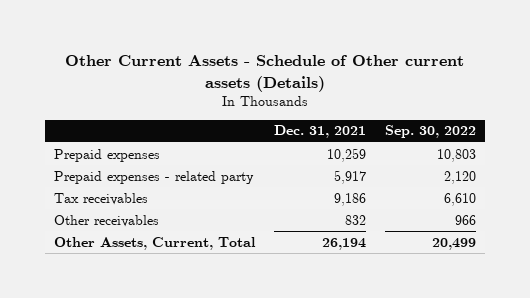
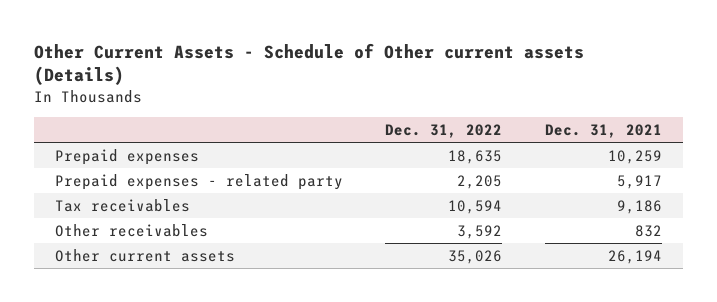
[384,125,476,139] Sep. 30, 2022 -> none
none -> [385,124,503,139] Dec. 31, 2022
[54,236,257,250] Other Assets, Current, Total -> [55,248,236,262] Other current assets

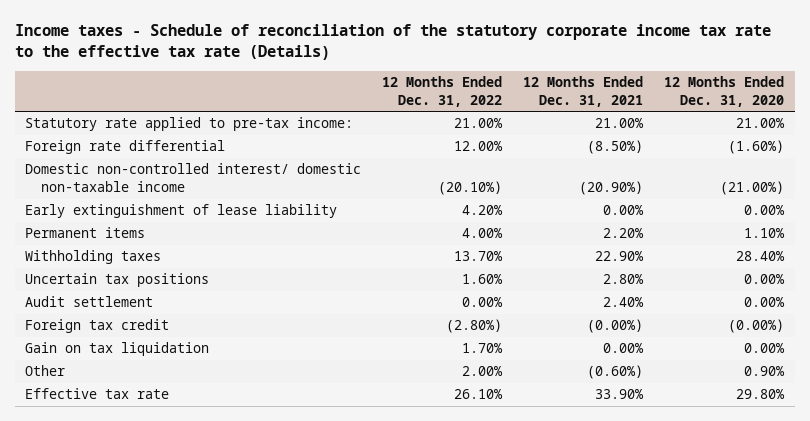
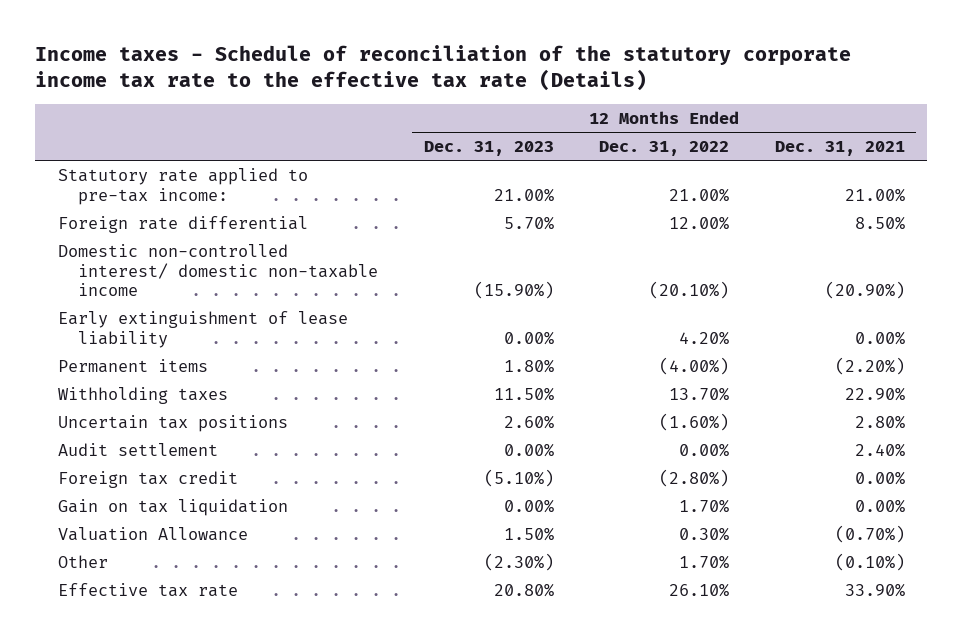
[664,76,785,107] 12 Months Ended Dec. 31, 2020 -> none
none -> [423,141,554,157] Dec. 31, 2023
[587,140,644,155] (8.50%) -> [854,215,905,230] 8.50%
[462,228,504,239] 4.00% -> [659,356,730,375] (4.00%)
[603,228,645,239] 2.20% -> [834,356,905,375] (2.20%)
[462,274,504,285] 1.60% -> [659,412,730,431] (1.60%)
[587,319,644,334] (0.00%) -> [854,470,905,485] 0.00%
none -> [57,526,248,541] Valuation Allowance
[462,366,504,377] 2.00% -> [679,554,730,569] 1.70%
[587,365,644,380] (0.60%) -> [834,552,905,571] (0.10%)

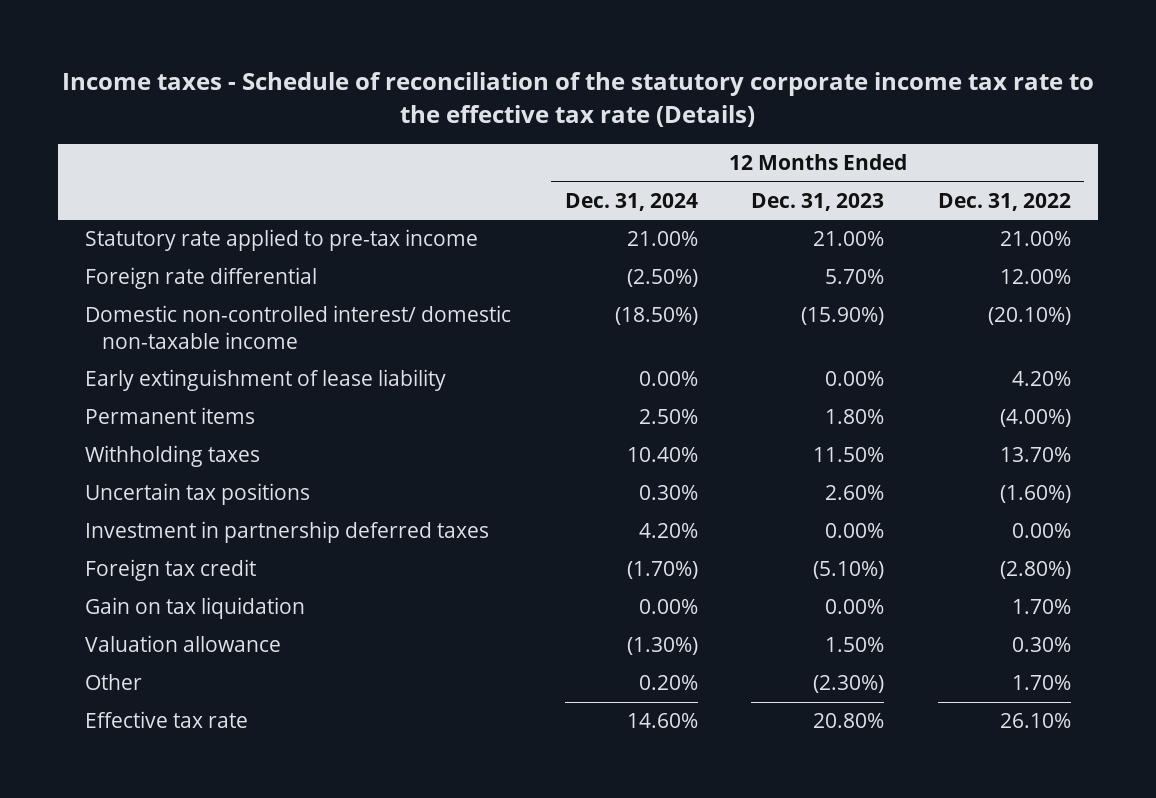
[774,141,905,157] Dec. 31, 2021 -> none
none -> [564,192,698,211] Dec. 31, 2024
[57,167,308,205] Statutory rate applied to pre-tax income: -> [84,229,478,252] Statutory rate applied to pre-tax income
[57,442,218,456] Audit settlement -> none
none -> [84,521,489,544] Investment in partnership deferred taxes
[57,526,248,541] Valuation Allowance -> [84,635,281,653] Valuation allowance

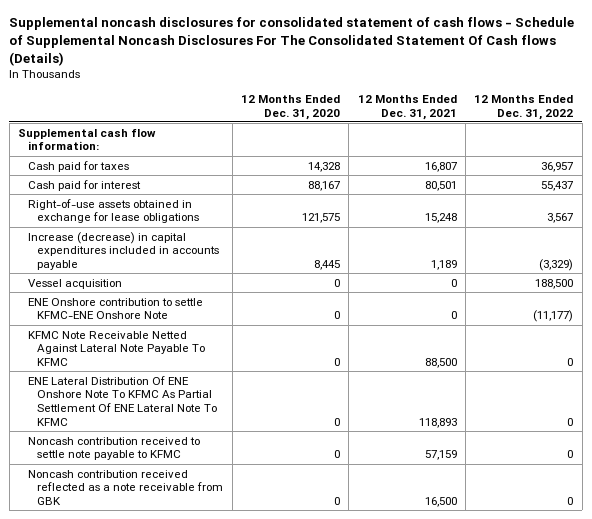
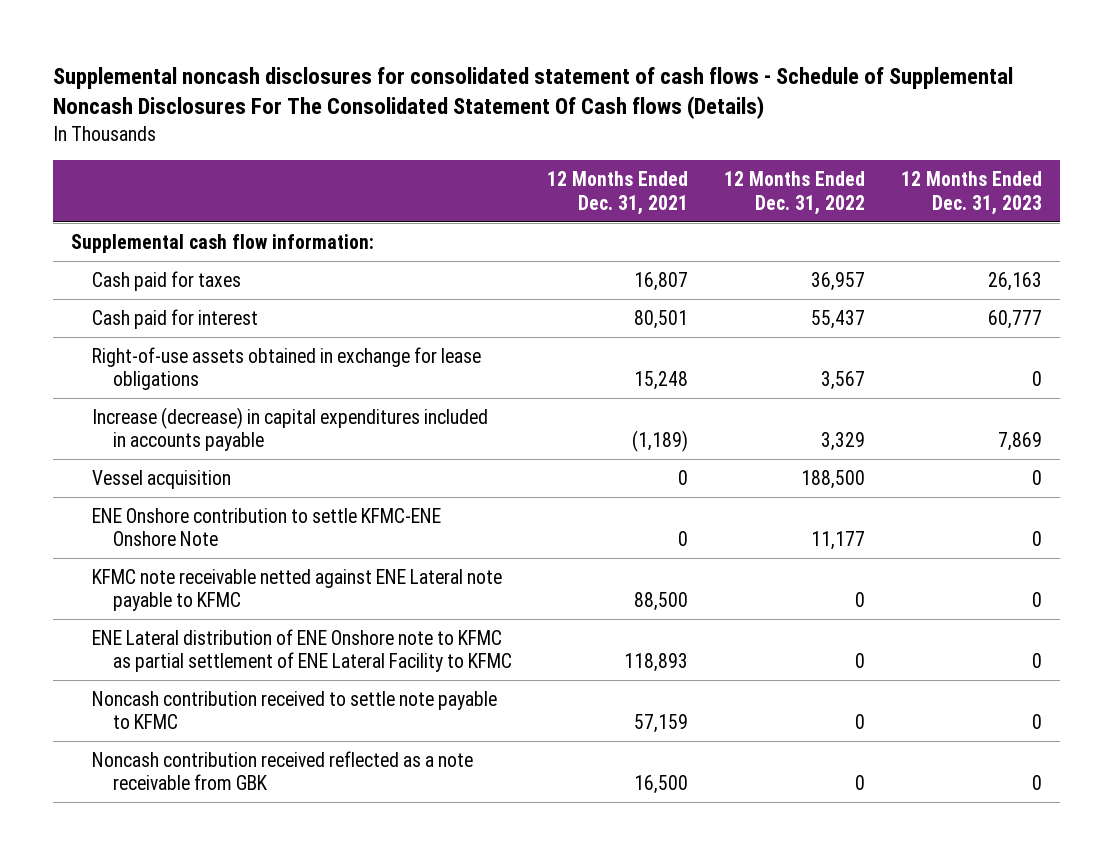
[240,94,340,120] 12 Months Ended Dec. 31, 2020 -> none
none -> [900,171,1042,215] 12 Months Ended Dec. 31, 2023
[430,259,457,270] 1,189 -> [632,430,689,453] (1,189)
[539,258,574,271] (3,329) -> [821,432,866,452] 3,329
[533,310,574,323] (11,177) -> [811,531,866,551] 11,177
[27,330,206,366] KFMC Note Receivable Netted Against Lateral Note Payable To KFMC -> [91,568,502,612] KFMC note receivable netted against ENE Lateral note payable to KFMC
[27,375,218,426] ENE Lateral Distribution Of ENE Onshore Note To KFMC As Partial Settlement Of ENE Lateral Note To KFMC -> [91,628,512,673] ENE Lateral distribution of ENE Onshore note to KFMC as partial settlement of ENE Lateral Facility to KFMC

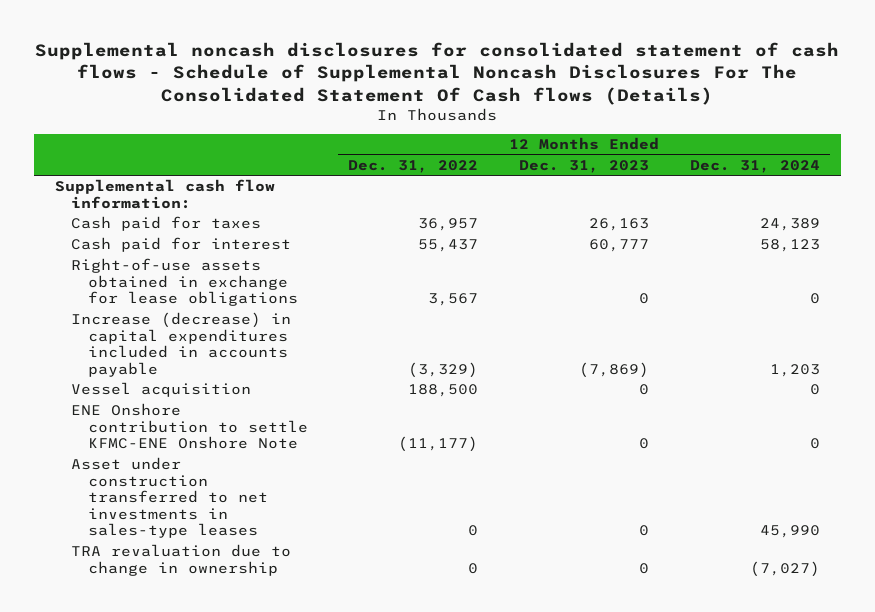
[547,171,689,215] 12 Months Ended Dec. 31, 2021 -> none
none -> [690,160,821,174] Dec. 31, 2024
[821,432,866,452] 3,329 -> [408,361,479,378] (3,329)
[997,432,1042,452] 7,869 -> [579,361,650,378] (7,869)
[91,568,502,612] KFMC note receivable netted against ENE Lateral note payable to KFMC -> none
[91,628,512,673] ENE Lateral distribution of ENE Onshore note to KFMC as partial settlement of ENE Lateral Facility to KFMC -> none
[91,690,497,730] Noncash contribution received to settle note payable to KFMC -> none
[91,750,473,791] Noncash contribution received reflected as a note receivable from GBK -> none
[811,531,866,551] 11,177 -> [398,436,479,453] (11,177)
none -> [71,457,268,539] Asset under construction transferred to net investments in sales-type leases
none -> [71,544,292,576] TRA revaluation due to change in ownership

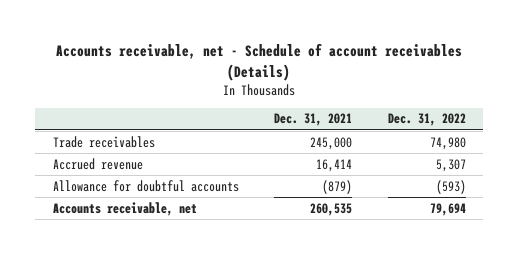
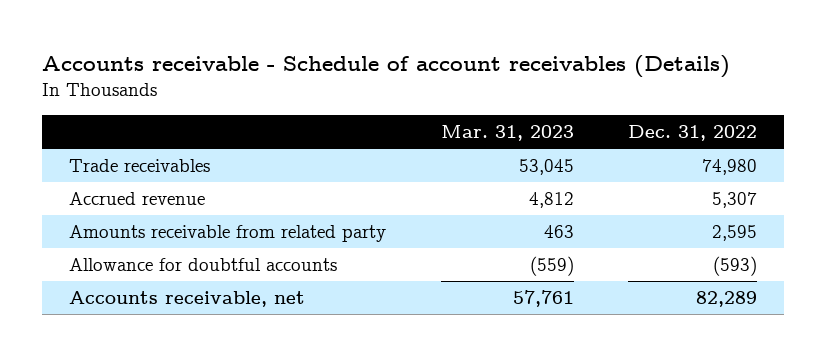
[56,43,463,81] Accounts receivable, net - Schedule of account receivables (Details) -> [42,55,731,79] Accounts receivable - Schedule of account receivables (Details)
[274,113,353,127] Dec. 31, 2021 -> none
none -> [440,124,574,141] Mar. 31, 2023
none -> [69,225,387,243] Amounts receivable from related party
[429,202,466,216] 79,694 -> [695,291,757,308] 82,289

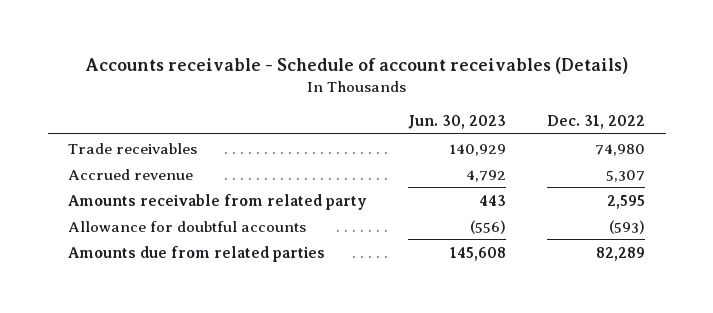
[440,124,574,141] Mar. 31, 2023 -> none
none -> [408,114,507,129] Jun. 30, 2023
[69,291,306,308] Accounts receivable, net -> [68,245,326,262] Amounts due from related parties

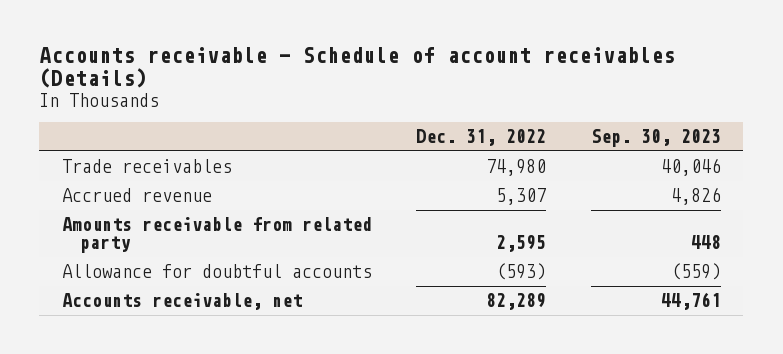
[408,114,507,129] Jun. 30, 2023 -> none
none -> [590,129,721,148] Sep. 30, 2023
[68,245,326,262] Amounts due from related parties -> [61,293,302,311] Accounts receivable, net

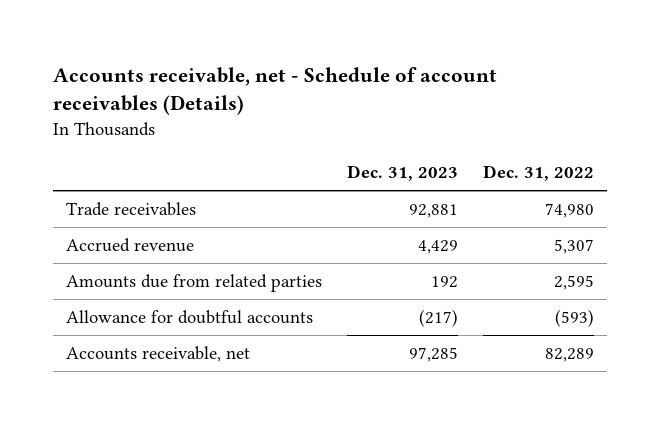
[39,46,676,89] Accounts receivable - Schedule of account receivables (Details) -> [53,66,498,116] Accounts receivable, net - Schedule of account receivables (Details)
[590,129,721,148] Sep. 30, 2023 -> none
none -> [346,164,458,181] Dec. 31, 2023
[61,217,372,254] Amounts receivable from related party -> [65,274,322,293] Amounts due from related parties

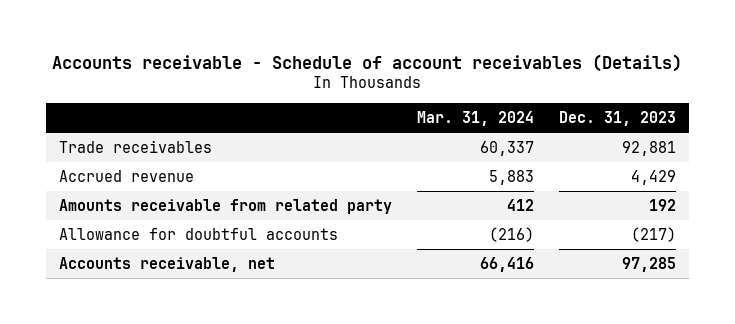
[53,66,498,116] Accounts receivable, net - Schedule of account receivables (Details) -> [52,53,683,72] Accounts receivable - Schedule of account receivables (Details)
[483,164,595,181] Dec. 31, 2022 -> none
none -> [416,110,534,126] Mar. 31, 2024
[65,274,322,293] Amounts due from related parties -> [58,198,392,214] Amounts receivable from related party

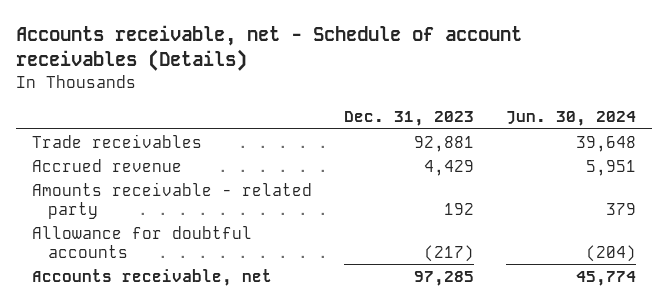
[52,53,683,72] Accounts receivable - Schedule of account receivables (Details) -> [15,25,522,72] Accounts receivable, net - Schedule of account receivables (Details)
[416,110,534,126] Mar. 31, 2024 -> none
none -> [505,111,636,127] Jun. 30, 2024
[58,198,392,214] Amounts receivable from related party -> [31,181,312,219] Amounts receivable - related party

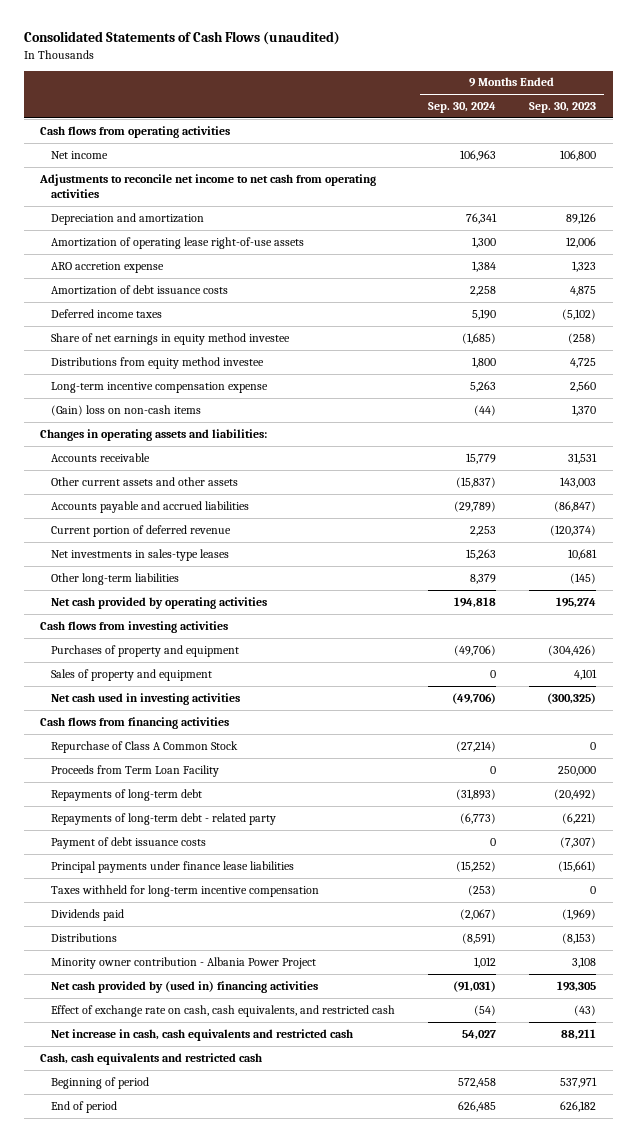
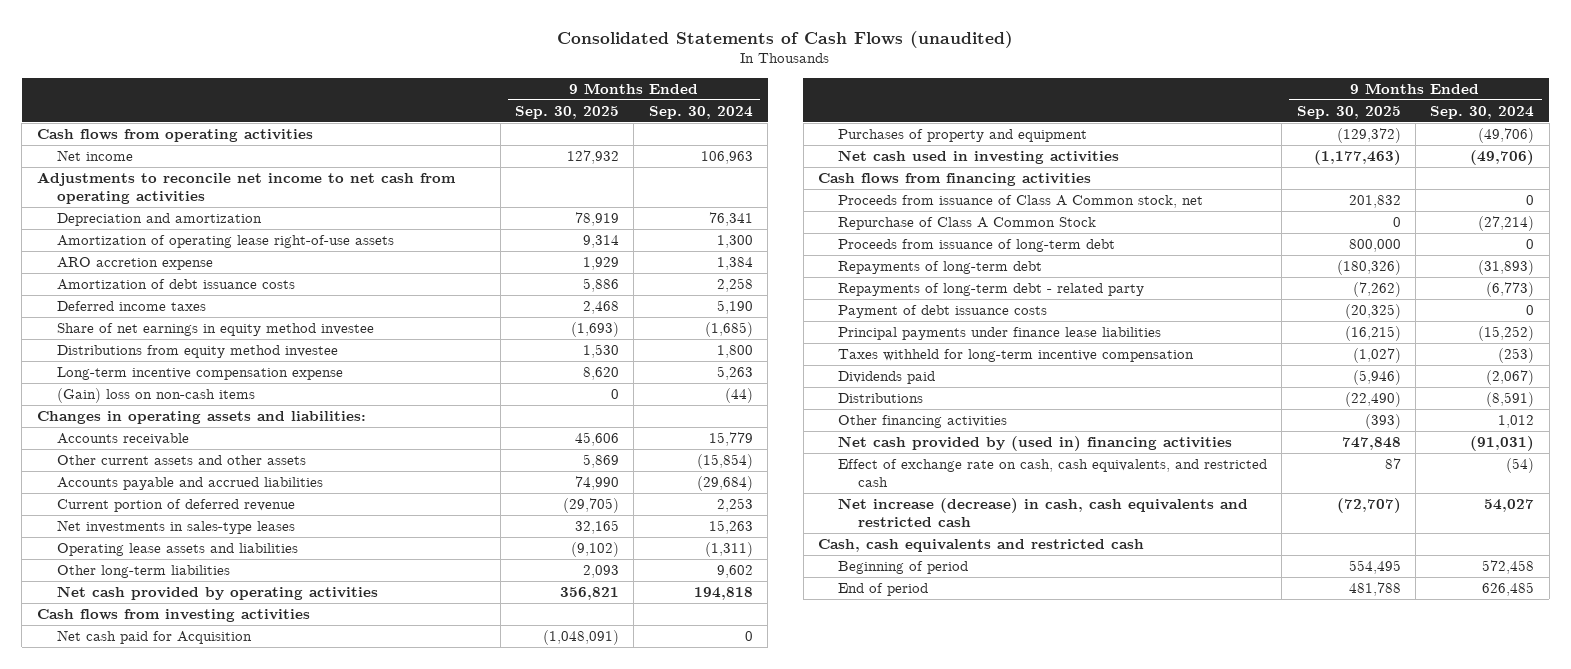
[528,102,596,114] Sep. 30, 2023 -> none
none -> [515,105,620,119] Sep. 30, 2025
[455,476,496,488] (15,837) -> [696,453,753,469] (15,854)
[453,500,496,512] (29,789) -> [696,475,753,491] (29,684)
none -> [56,542,298,556] Operating lease assets and liabilities
[469,573,496,584] 8,379 -> [716,564,753,578] 9,602
none -> [56,629,252,644] Net cash paid for Acquisition
[50,668,212,681] Sales of property and equipment -> none
none -> [838,194,1204,208] Proceeds from issuance of Class A Common stock, net
[50,764,219,777] Proceeds from Term Loan Facility -> none
none -> [838,238,1116,252] Proceeds from issuance of long-term debt
[50,956,316,969] Minority owner contribution - Albania Power Project -> [838,414,1008,428] Other financing activities
[50,1028,353,1041] Net increase in cash, cash equivalents and restricted cash -> [838,497,1249,528] Net increase (decrease) in cash, cash equivalents and restricted cash

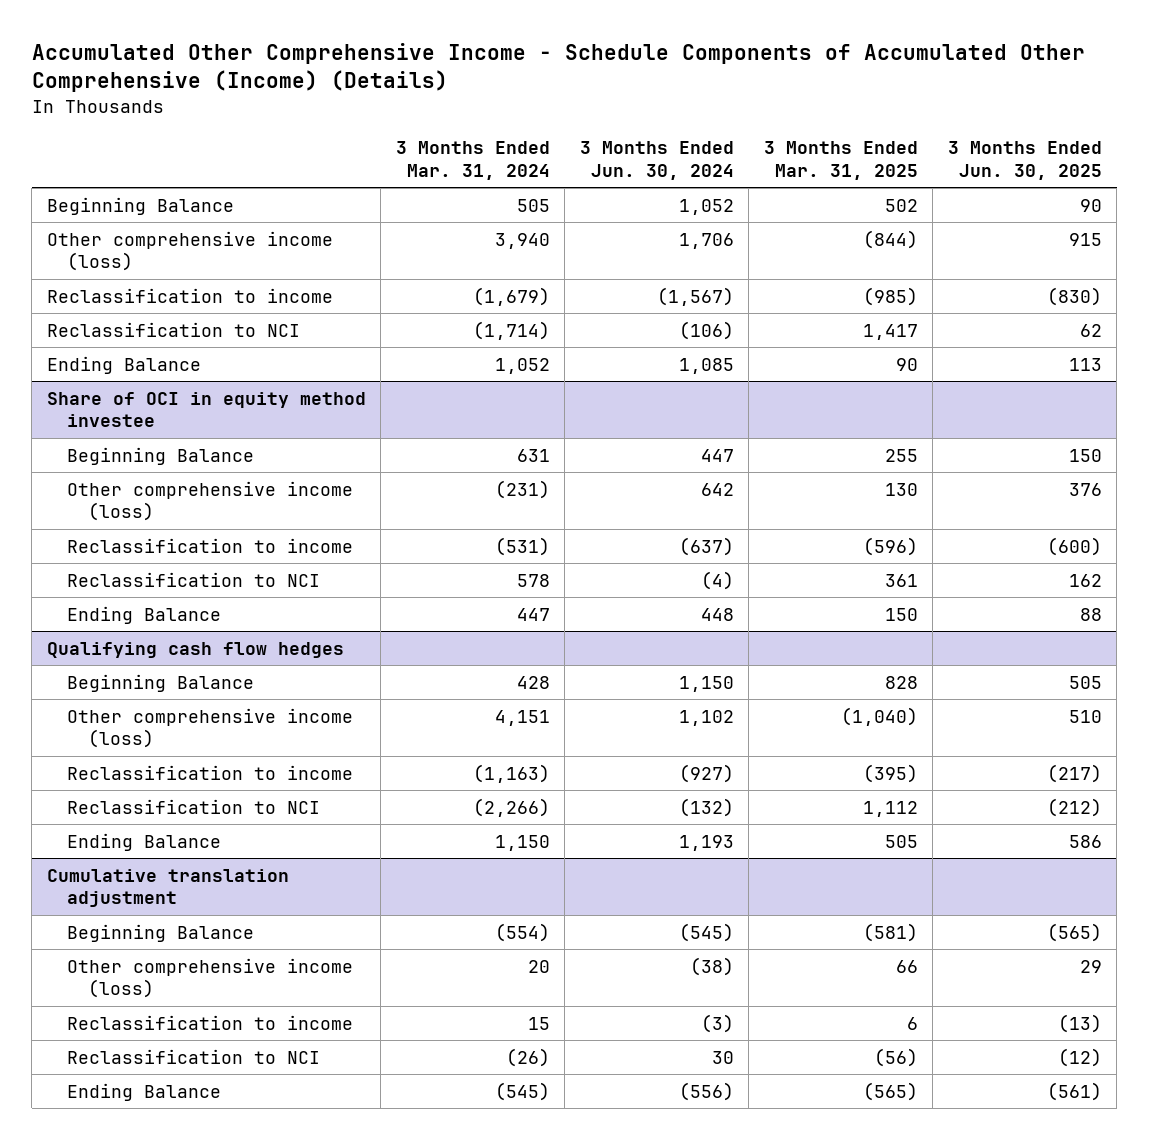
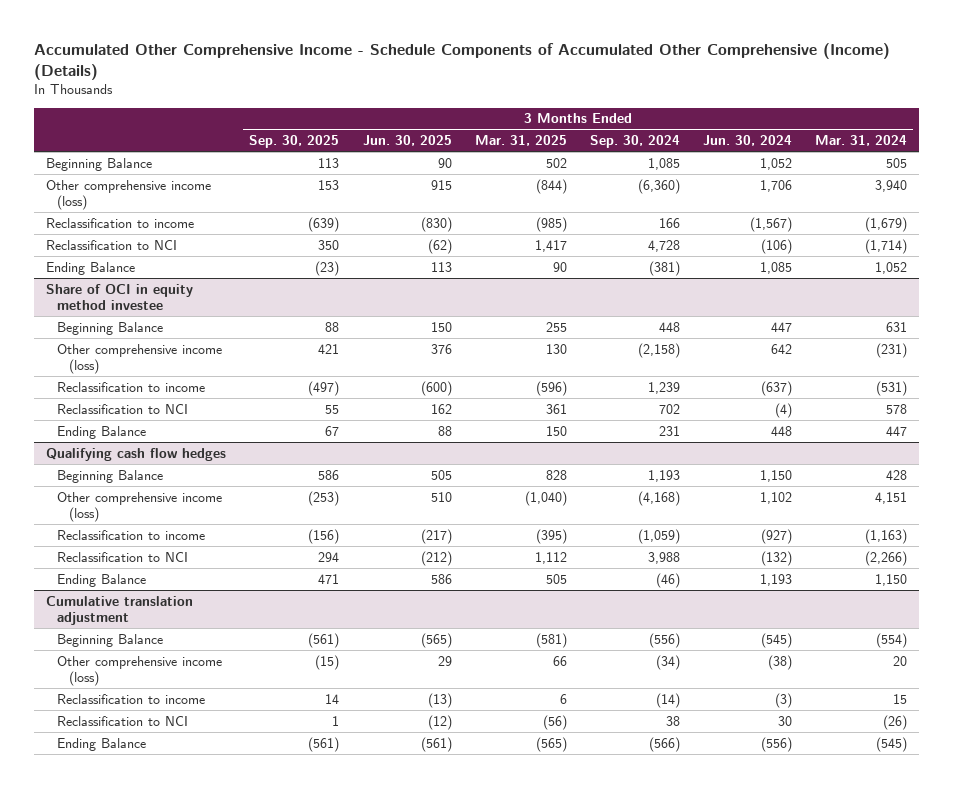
none -> [249,135,340,149] Sep. 30, 2025
none -> [590,135,681,149] Sep. 30, 2024
[1079,323,1102,337] 62 -> [427,238,452,254] (62)

